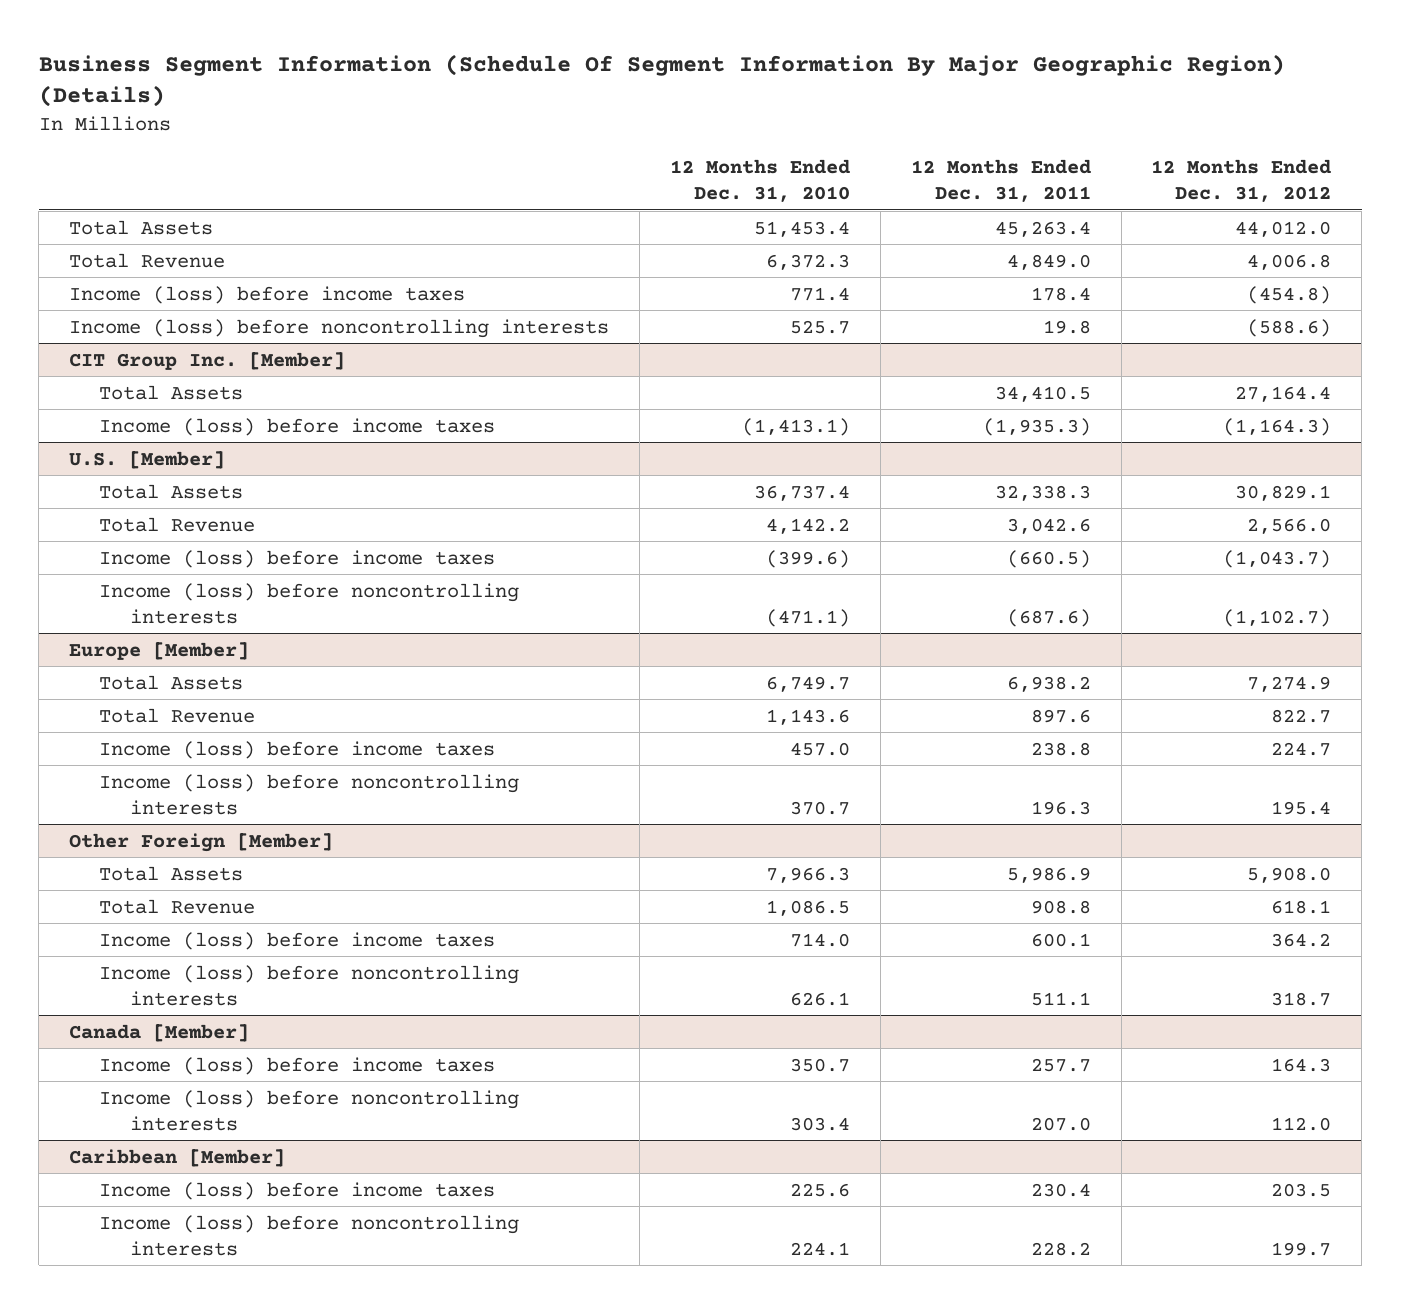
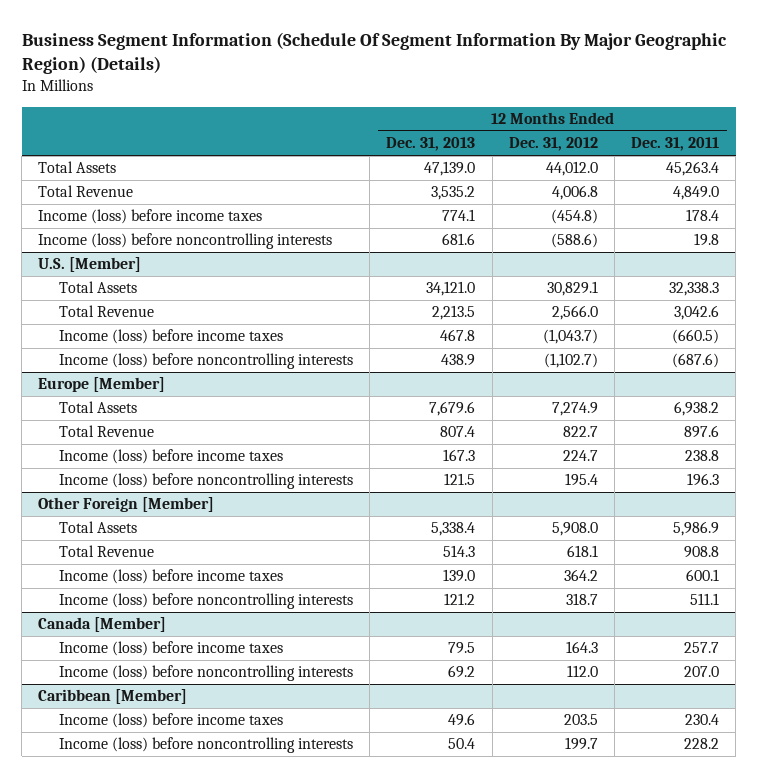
[669,158,850,203] 12 Months Ended Dec. 31, 2010 -> none
none -> [386,137,476,152] Dec. 31, 2013
[69,351,346,370] CIT Group Inc. [Member] -> none
[99,384,244,400] Total Assets -> none
[99,417,496,436] Income (loss) before income taxes -> none

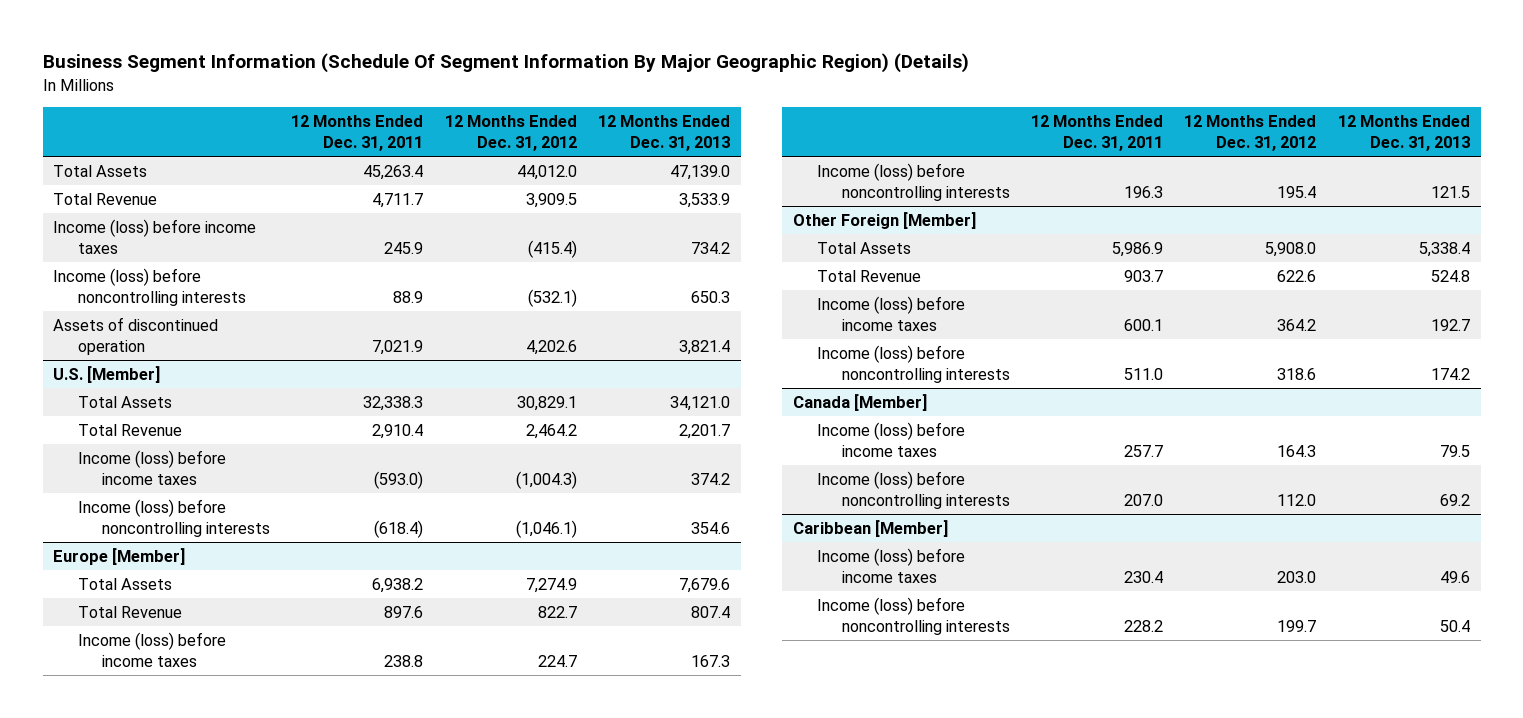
[431,186,476,201] 3,535.2 -> [679,193,731,209] 3,533.9
[551,185,598,201] 4,006.8 -> [525,193,577,209] 3,909.5
[672,186,719,201] 4,849.0 -> [372,193,424,209] 4,711.7
[442,209,476,222] 774.1 -> [691,241,731,254] 734.2
[550,209,598,225] (454.8) -> [527,239,577,258] (415.4)
[685,209,719,222] 178.4 -> [384,241,424,254] 245.9
[442,233,476,246] 681.6 -> [691,290,731,303] 650.3
[550,233,598,249] (588.6) -> [527,288,577,307] (532.1)
[693,233,719,247] 19.8 -> [393,290,424,303] 88.9
none -> [53,317,219,355] Assets of discontinued operation
[432,305,476,321] 2,213.5 -> [679,424,731,440] 2,201.7
[551,305,598,321] 2,566.0 -> [525,424,577,440] 2,464.2
[673,305,719,321] 3,042.6 -> [372,424,424,440] 2,910.4
[440,329,476,342] 467.8 -> [691,472,731,485] 374.2
[542,329,598,345] (1,043.7) -> [515,470,577,489] (1,004.3)
[671,329,719,345] (660.5) -> [374,470,424,489] (593.0)
[441,354,476,367] 438.9 -> [691,521,731,534] 354.6
[543,353,598,369] (1,102.7) -> [515,519,577,538] (1,046.1)
[671,353,719,369] (687.6) -> [374,519,424,538] (618.4)
[443,545,476,558] 514.3 -> [1430,270,1470,283] 524.8
[566,545,598,558] 618.1 -> [1277,270,1317,283] 622.6
[683,546,719,559] 908.8 -> [1124,270,1164,283] 903.7
[443,569,476,583] 139.0 -> [1430,318,1470,331] 192.7
[444,593,476,606] 121.2 -> [1430,367,1470,380] 174.2
[565,593,598,606] 318.7 -> [1277,367,1317,380] 318.6
[689,593,719,606] 511.1 -> [1124,367,1164,380] 511.0
[563,714,598,726] 203.5 -> [1277,570,1317,583] 203.0

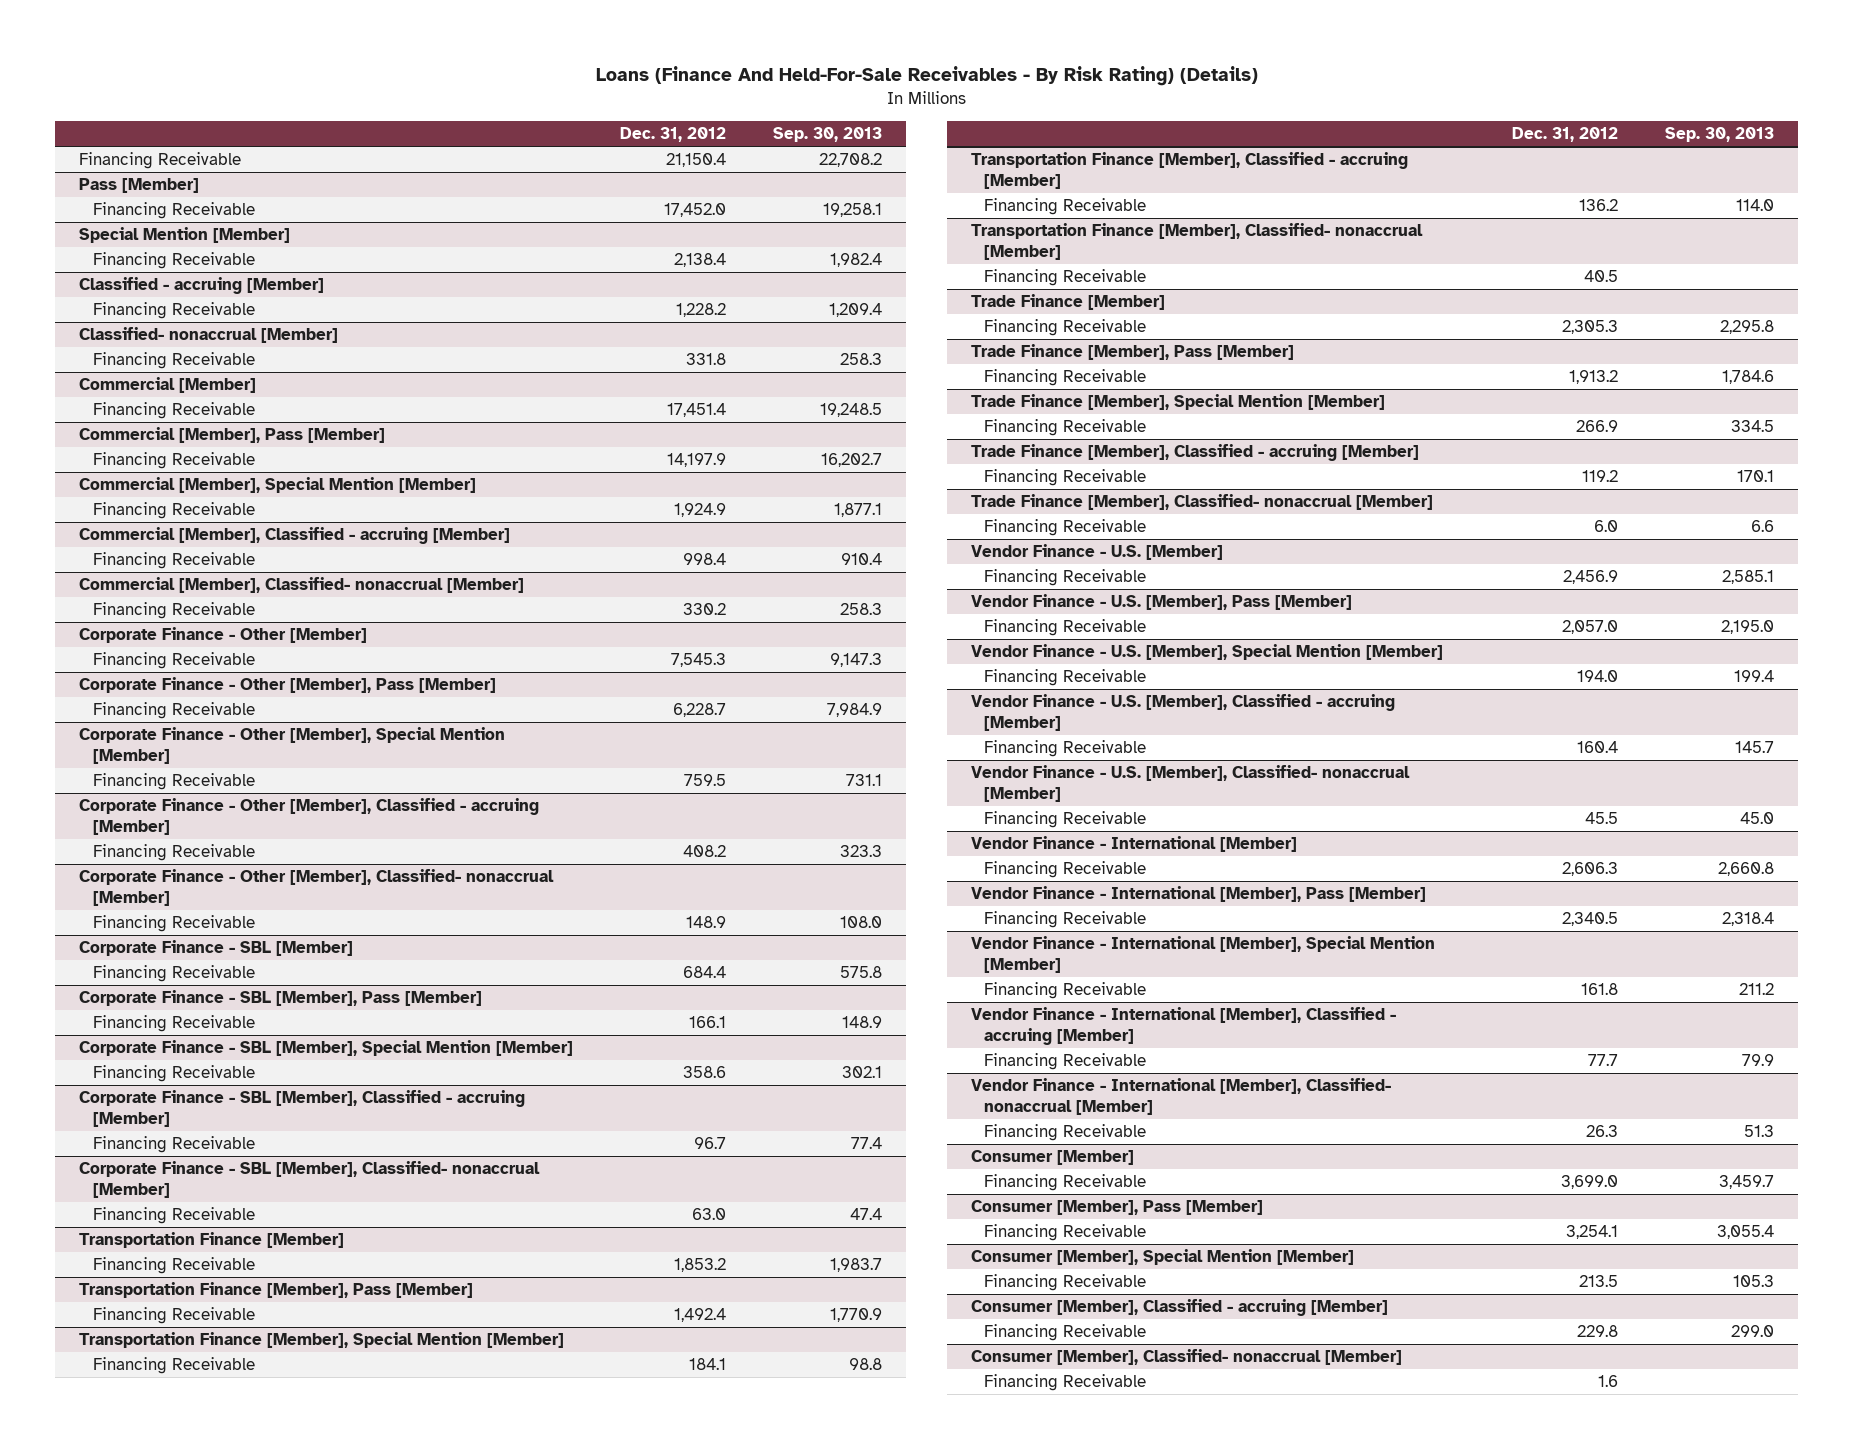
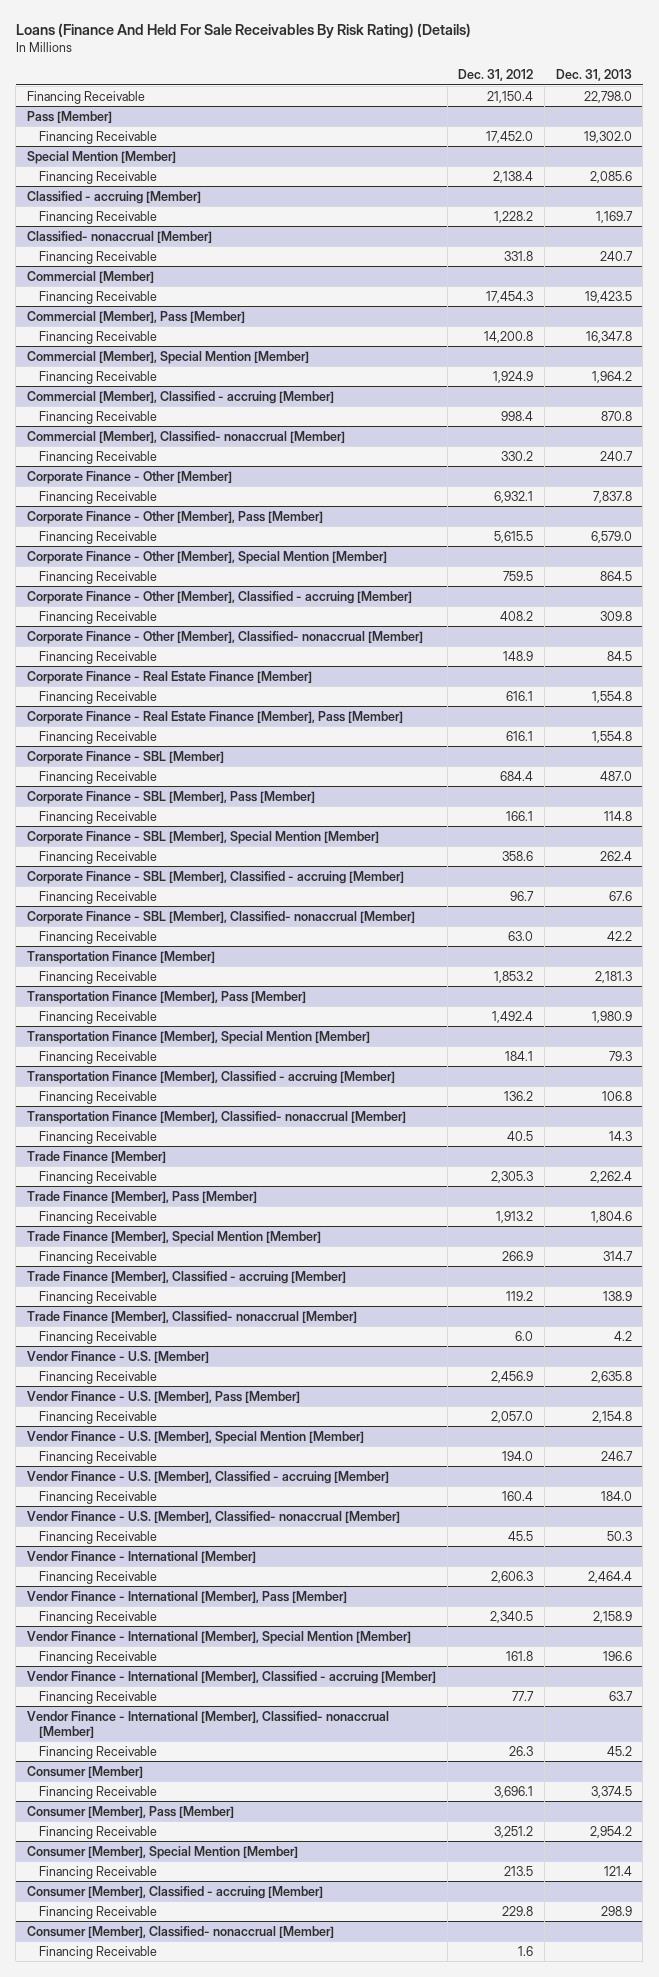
[595,66,1258,87] Loans (Finance And Held-For-Sale Receivables - By Risk Rating) (Details) -> [15,23,471,39] Loans (Finance And Held For Sale Receivables By Risk Rating) (Details)
[773,127,883,143] Sep. 30, 2013 -> none
none -> [555,69,632,82] Dec. 31, 2013
[667,403,727,418] 17,451.4 -> [486,290,534,303] 17,454.3
[667,453,727,468] 14,197.9 -> [484,330,534,343] 14,200.8
[671,653,727,668] 7,545.3 -> [494,490,534,503] 6,932.1
[673,703,727,718] 6,228.7 -> [494,530,534,543] 5,615.5
none -> [27,670,313,684] Corporate Finance - Real Estate Finance [Member]
none -> [39,690,158,704] Financing Receivable
none -> [27,710,404,724] Corporate Finance - Real Estate Finance [Member], Pass [Member]
none -> [39,730,158,744] Financing Receivable
[1560,1175,1618,1190] 3,699.0 -> [494,1785,534,1798] 3,696.1
[1565,1225,1618,1240] 3,254.1 -> [494,1825,534,1838] 3,251.2

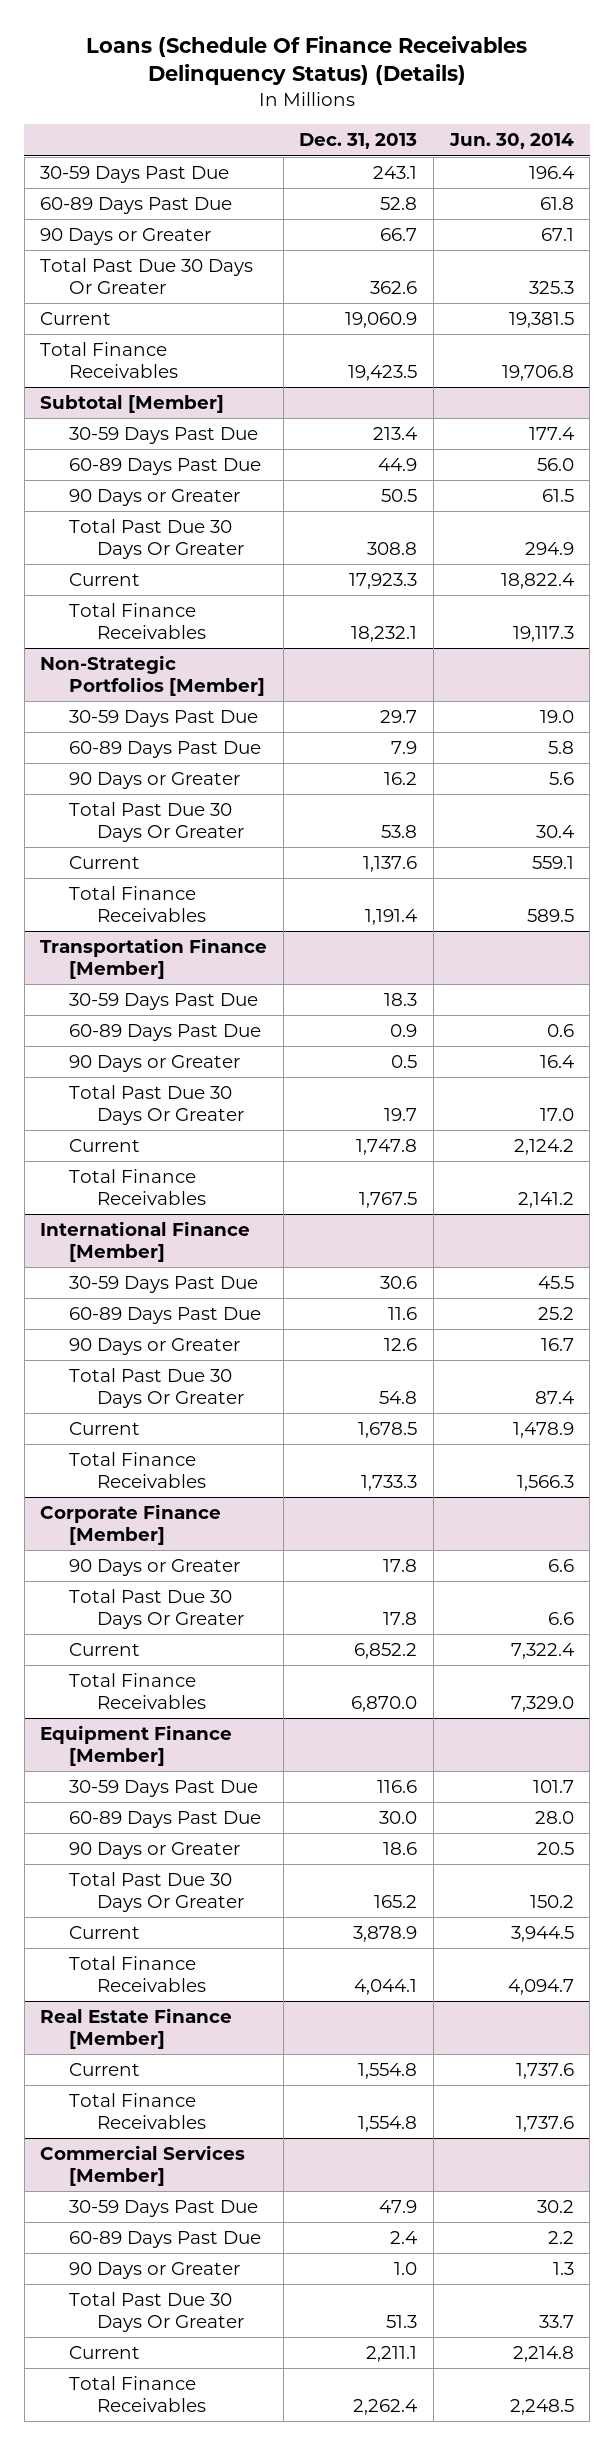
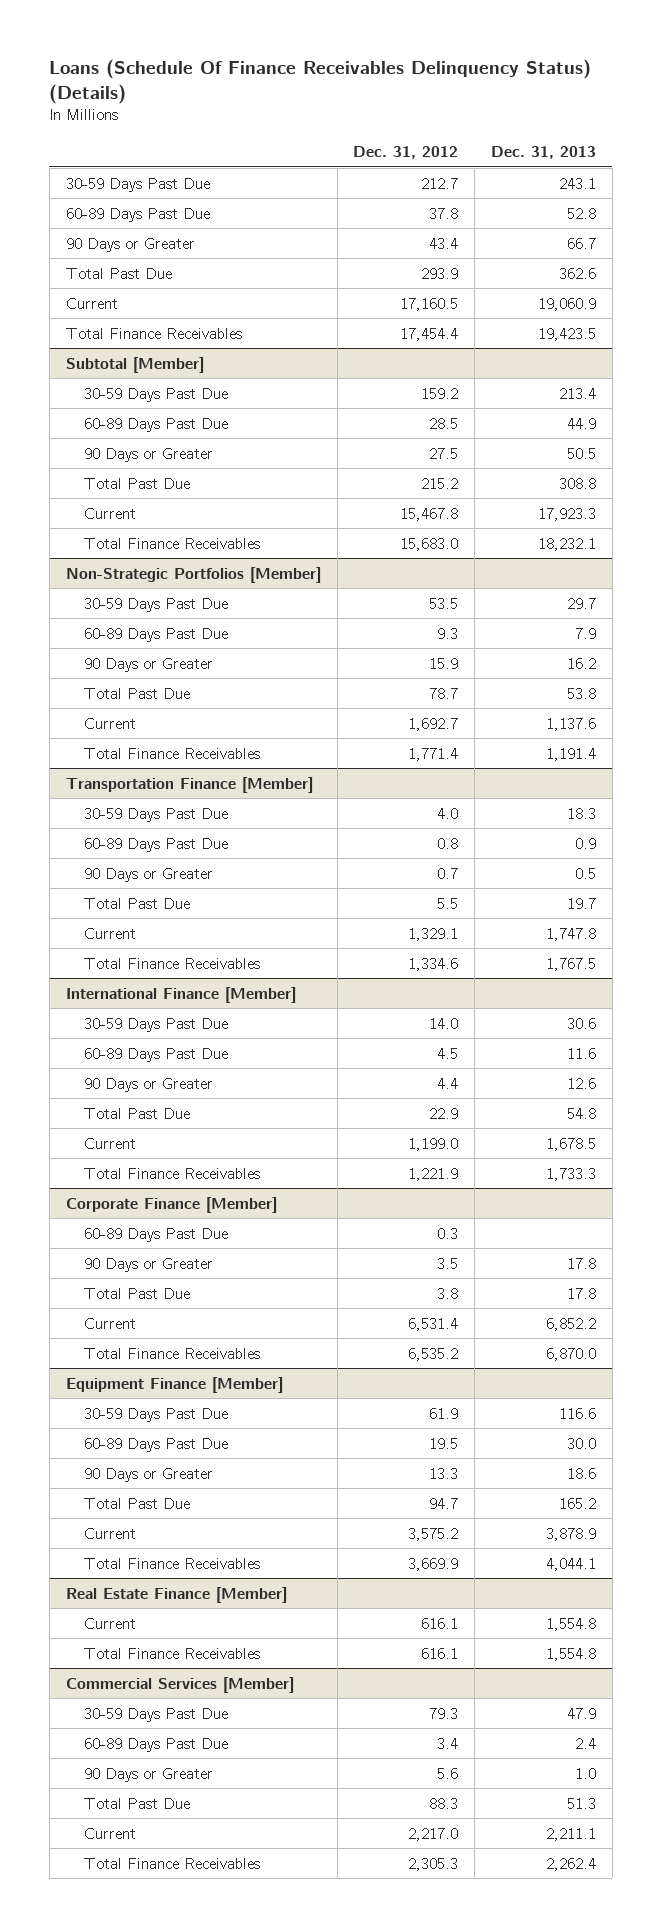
[448,133,574,150] Jun. 30, 2014 -> none
none -> [353,145,459,159] Dec. 31, 2012
[40,258,254,295] Total Past Due 30 Days Or Greater -> [65,267,172,279] Total Past Due
[68,519,245,560] Total Past Due 30 Days Or Greater -> [83,477,190,489] Total Past Due
[68,802,245,843] Total Past Due 30 Days Or Greater -> [83,687,190,699] Total Past Due
[68,1085,245,1126] Total Past Due 30 Days Or Greater -> [83,897,190,909] Total Past Due
[68,1368,245,1409] Total Past Due 30 Days Or Greater -> [83,1107,190,1119] Total Past Due
none -> [83,1227,228,1242] 60-89 Days Past Due
[68,1589,245,1630] Total Past Due 30 Days Or Greater -> [83,1287,190,1299] Total Past Due
[68,1872,245,1913] Total Past Due 30 Days Or Greater -> [83,1497,190,1509] Total Past Due
[68,2292,245,2333] Total Past Due 30 Days Or Greater -> [83,1797,190,1809] Total Past Due

